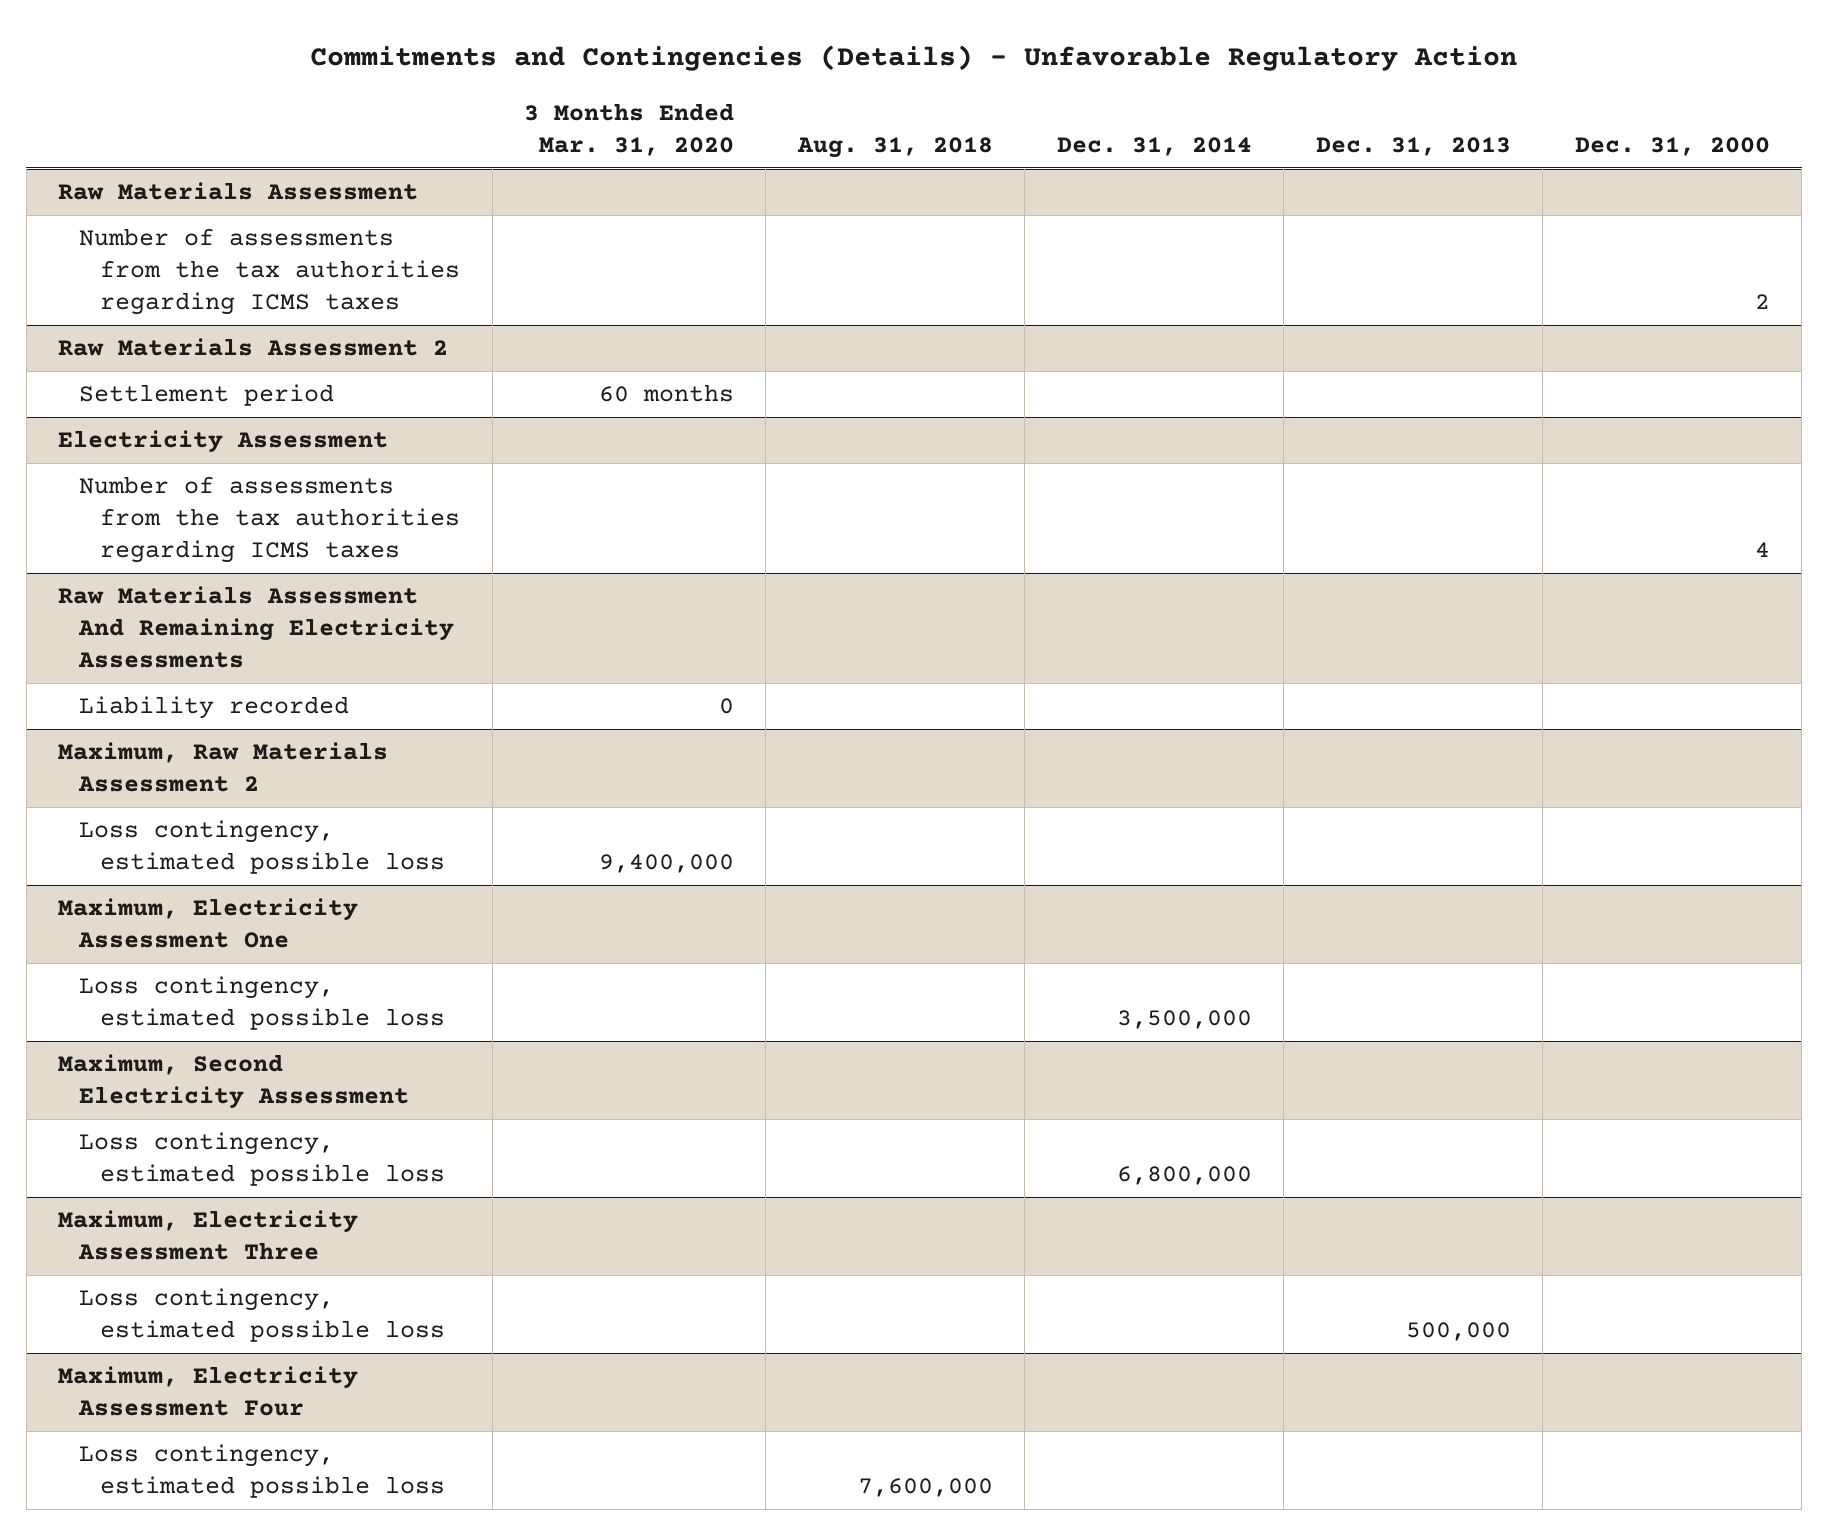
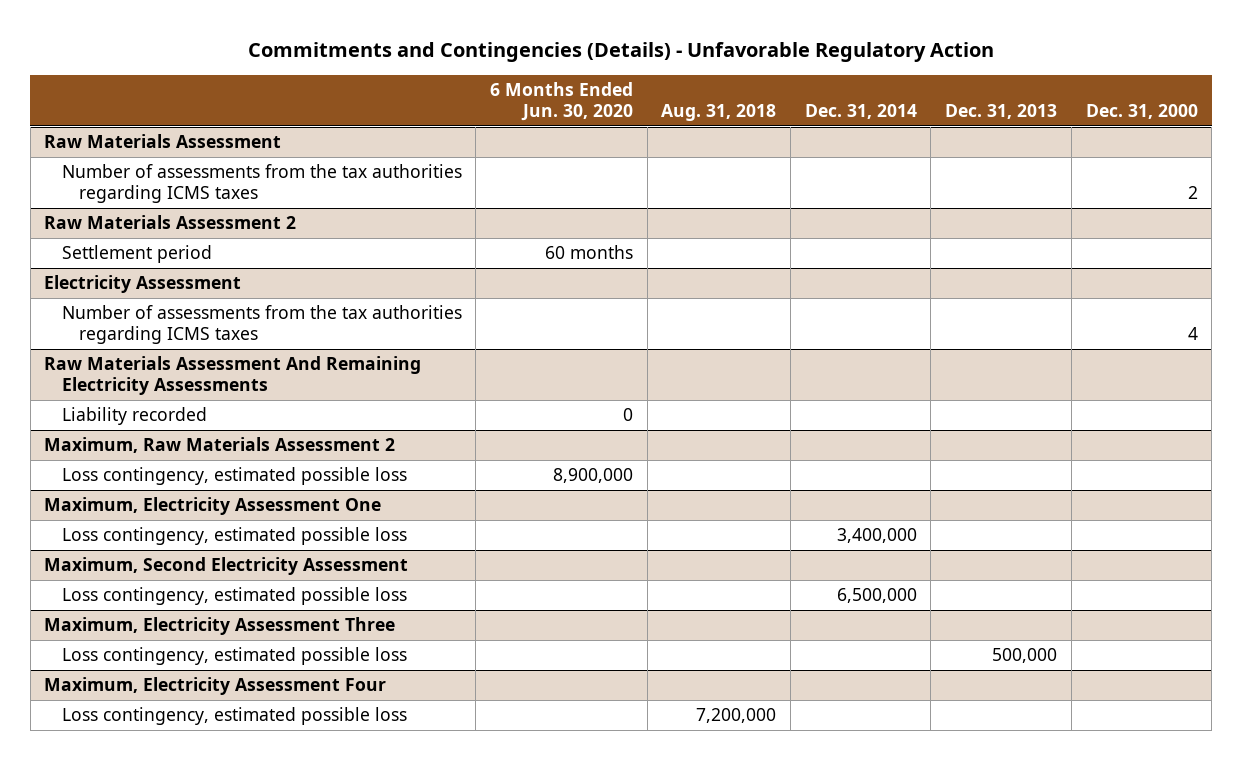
[523,103,734,157] 3 Months Ended Mar. 31, 2020 -> none
none -> [490,81,634,121] 6 Months Ended Jun. 30, 2020
[1116,1010,1252,1030] 3,500,000 -> [836,528,917,544] 3,400,000
[1116,1166,1252,1186] 6,800,000 -> [836,588,917,604] 6,500,000
[857,1478,993,1498] 7,600,000 -> [696,708,777,724] 7,200,000

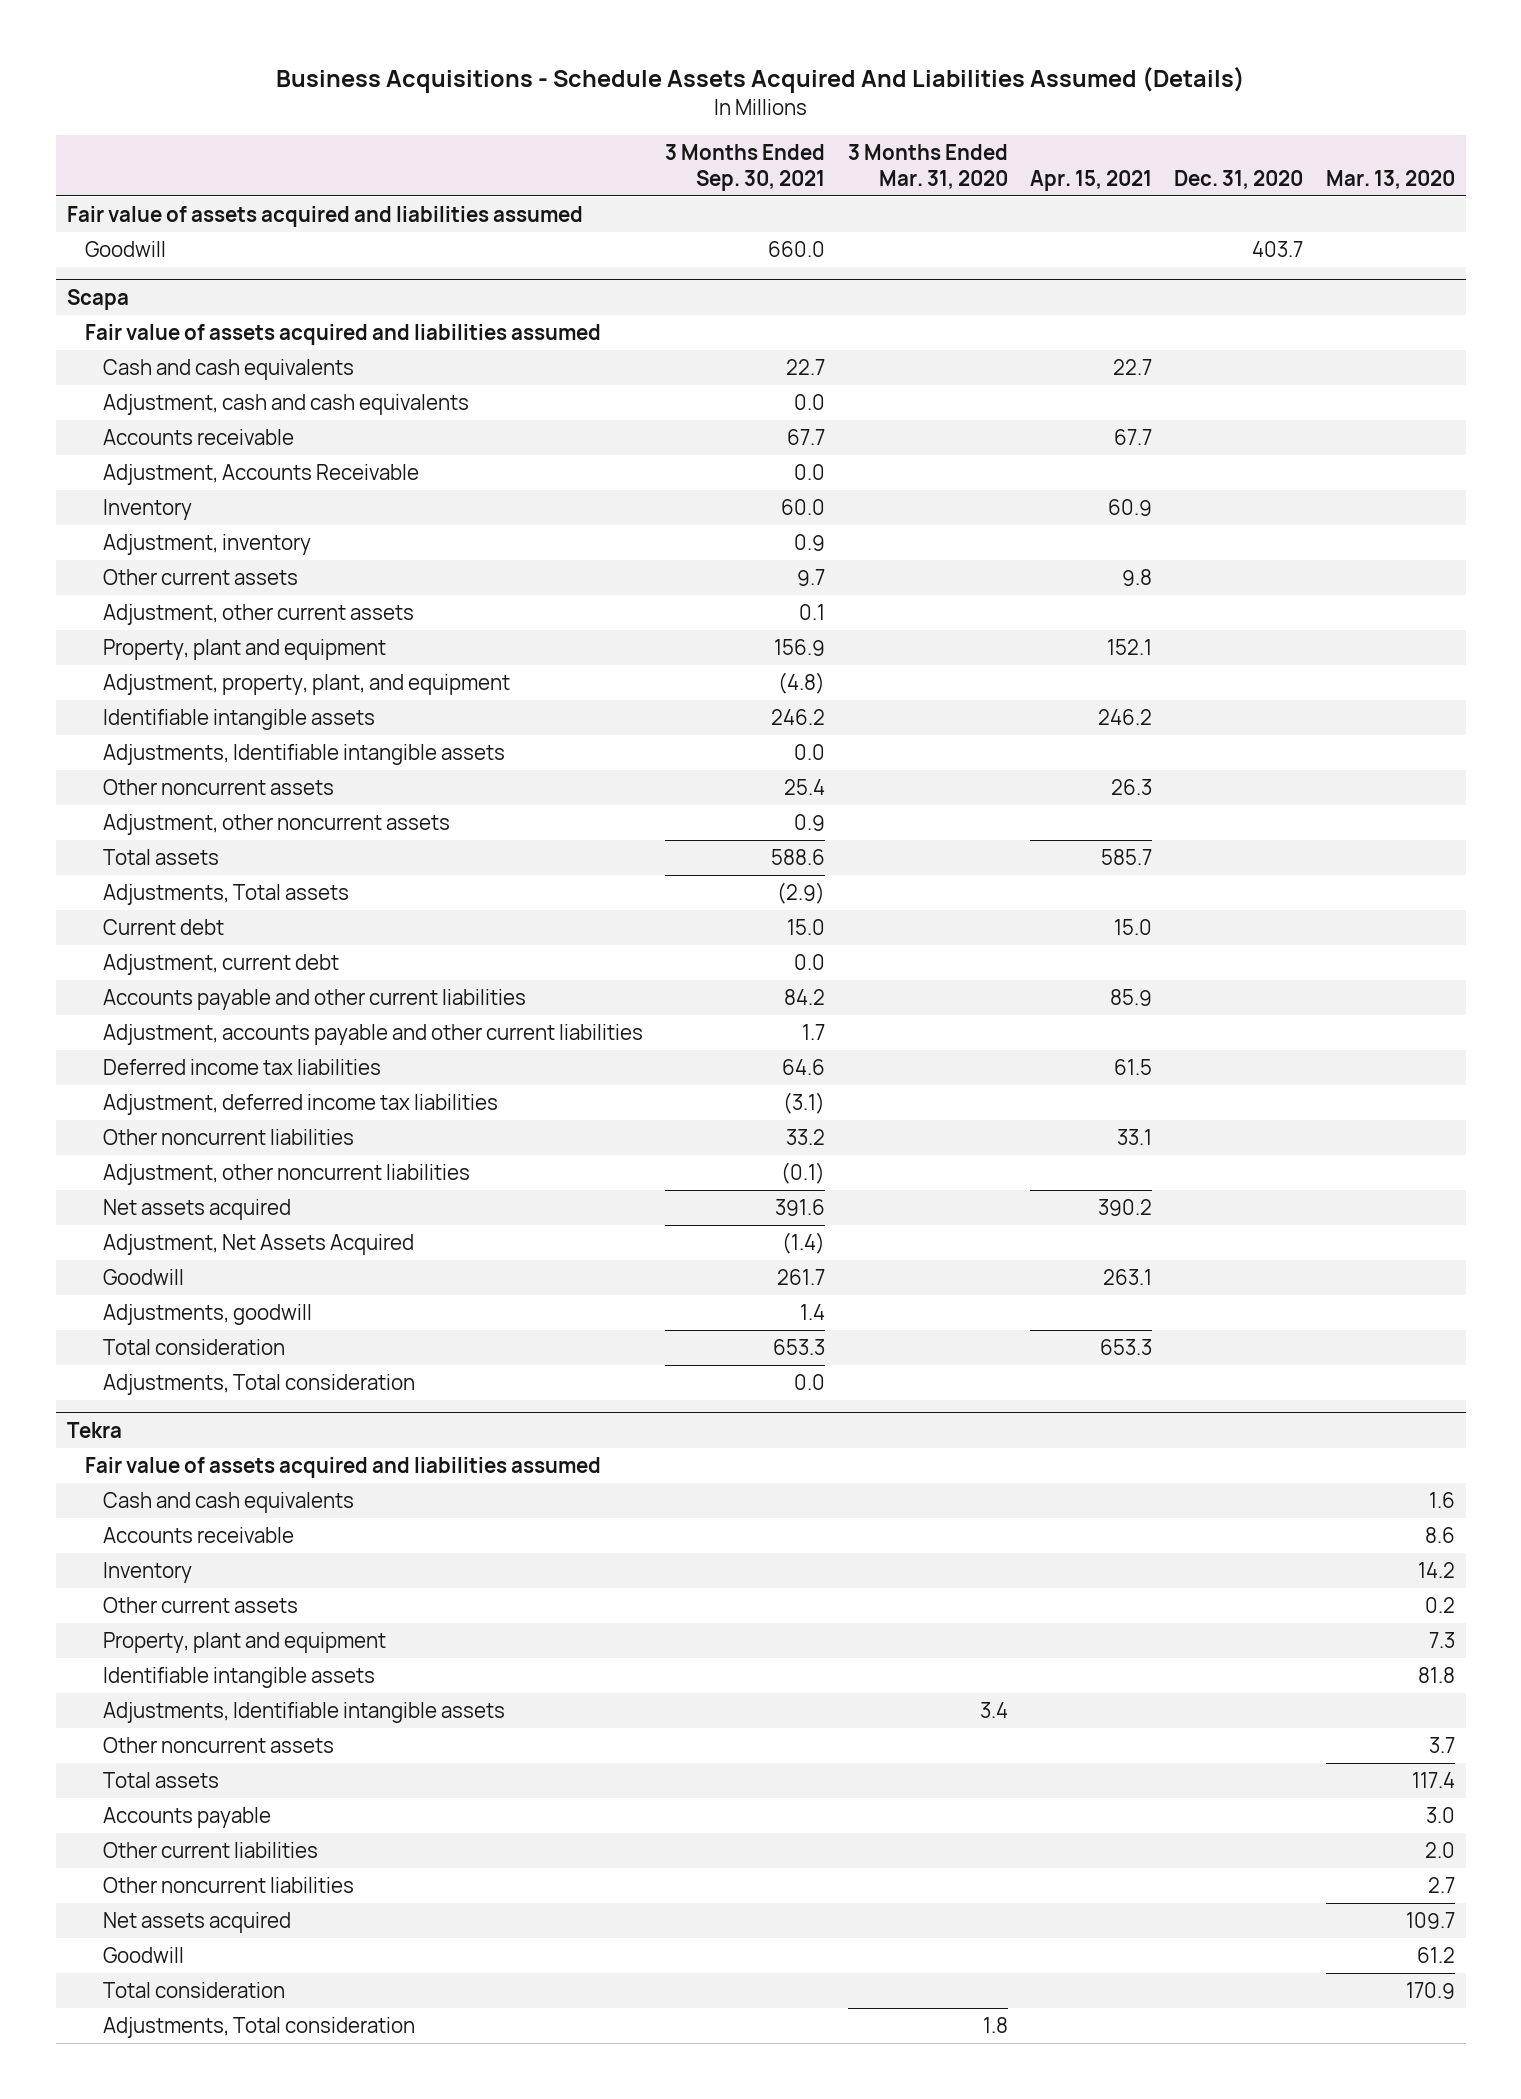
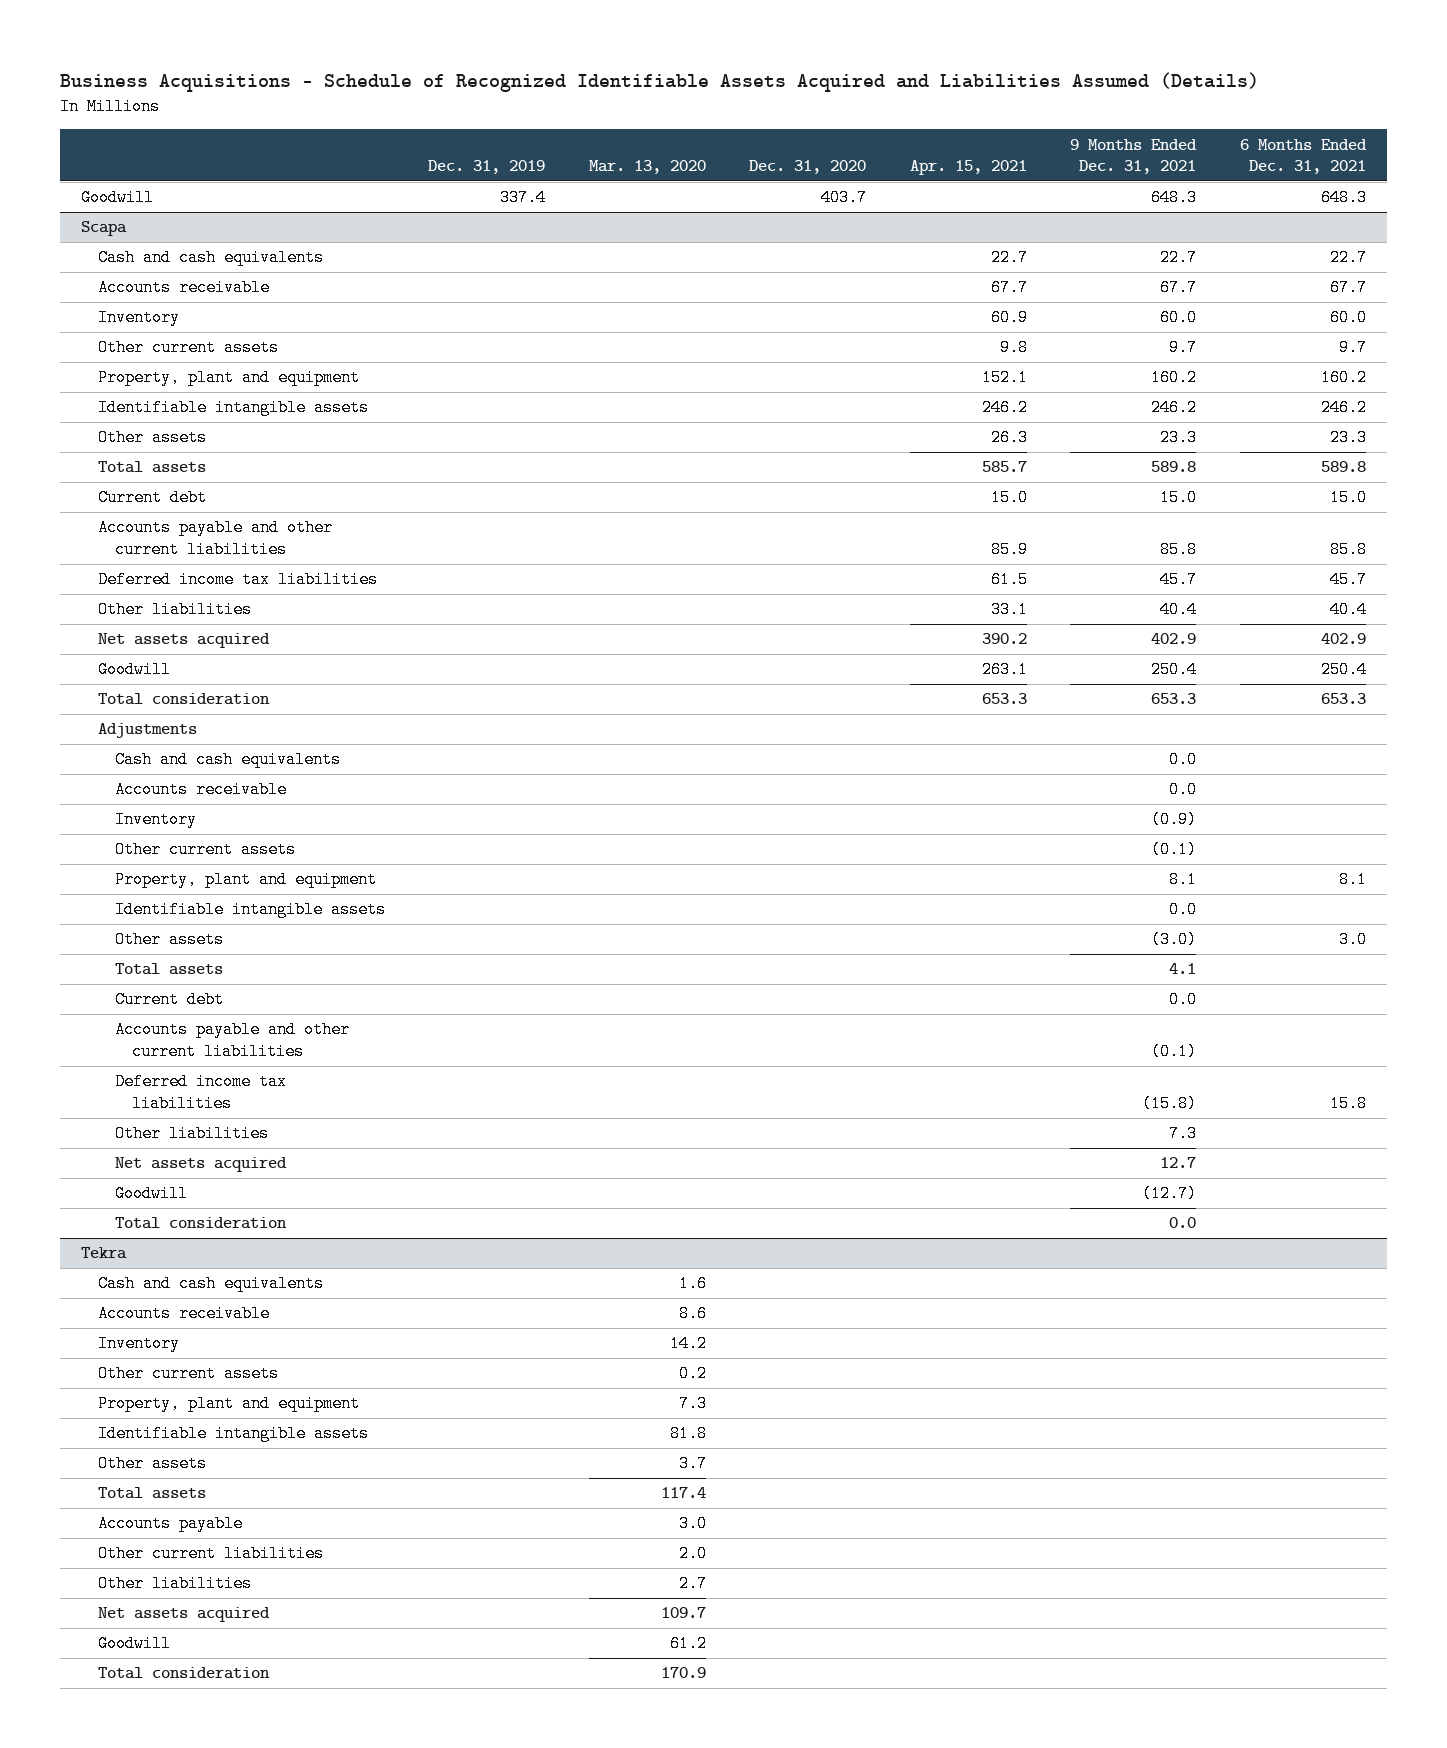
[275,67,1245,94] Business Acquisitions - Schedule Assets Acquired And Liabilities Assumed (Details) -> [59,72,1259,93] Business Acquisitions - Schedule of Recognized Identifiable Assets Acquired and Liabilities Assumed (Details)
[665,144,826,191] 3 Months Ended Sep. 30, 2021 -> none
[847,144,1008,189] 3 Months Ended Mar. 31, 2020 -> none
none -> [428,160,546,175] Dec. 31, 2019
none -> [1070,138,1198,175] 9 Months Ended Dec. 31, 2021
none -> [1239,138,1367,175] 6 Months Ended Dec. 31, 2021
[66,206,583,228] Fair value of assets acquired and liabilities assumed -> none
[84,324,601,346] Fair value of assets acquired and liabilities assumed -> none
[102,394,469,416] Adjustment, cash and cash equivalents -> none
[102,464,419,486] Adjustment, Accounts Receivable -> none
[102,534,311,556] Adjustment, inventory -> none
[102,604,414,626] Adjustment, other current assets -> none
[102,674,510,696] Adjustment, property, plant, and equipment -> none
[102,744,505,766] Adjustments, Identifiable intangible assets -> none
[102,814,450,836] Adjustment, other noncurrent assets -> none
[102,779,334,796] Other noncurrent assets -> [98,429,208,447] Other assets
[102,884,349,906] Adjustments, Total assets -> none
[102,954,339,976] Adjustment, current debt -> none
[102,1024,643,1046] Adjustment, accounts payable and other current liabilities -> none
[102,1094,498,1116] Adjustment, deferred income tax liabilities -> none
[102,1164,470,1186] Adjustment, other noncurrent liabilities -> none
[102,1129,354,1146] Other noncurrent liabilities -> [98,601,253,619] Other liabilities
[102,1234,414,1256] Adjustment, Net Assets Acquired -> none
[102,1304,312,1326] Adjustments, goodwill -> none
none -> [98,723,198,739] Adjustments
none -> [114,751,341,769] Cash and cash equivalents
none -> [114,781,287,799] Accounts receivable
none -> [114,811,197,829] Inventory
none -> [114,841,296,859] Other current assets
none -> [114,871,377,889] Property, plant and equipment
none -> [114,901,386,919] Identifiable intangible assets
none -> [114,931,224,949] Other assets
none -> [114,963,223,976] Total assets
none -> [114,991,224,1009] Current debt
none -> [114,1021,350,1061] Accounts payable and other current liabilities
none -> [114,1073,287,1113] Deferred income tax liabilities
none -> [114,1125,269,1143] Other liabilities
none -> [114,1157,287,1173] Net assets acquired
none -> [114,1185,188,1203] Goodwill
[102,1374,415,1396] Adjustments, Total consideration -> [114,1217,287,1230] Total consideration
[84,1457,601,1479] Fair value of assets acquired and liabilities assumed -> none
[102,1702,505,1724] Adjustments, Identifiable intangible assets -> none
[102,1737,334,1754] Other noncurrent assets -> [98,1455,208,1473] Other assets
[102,1877,354,1894] Other noncurrent liabilities -> [98,1575,253,1593] Other liabilities
[102,2017,415,2039] Adjustments, Total consideration -> none

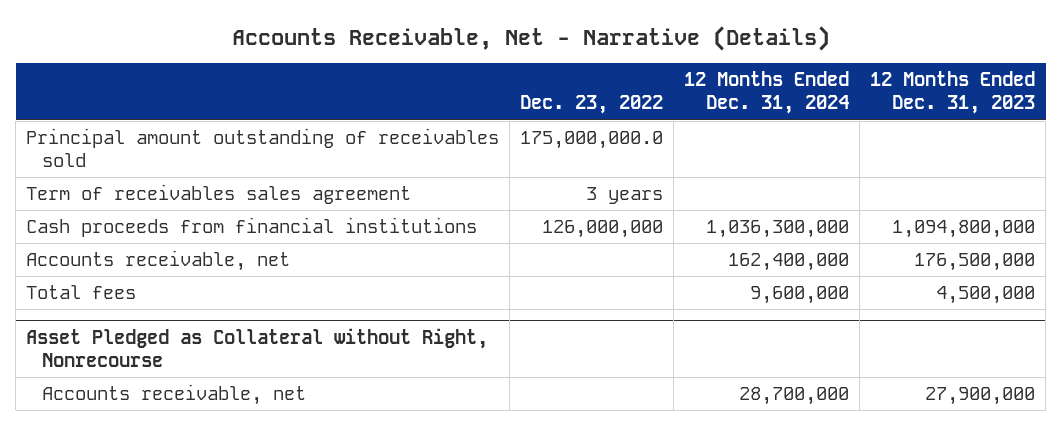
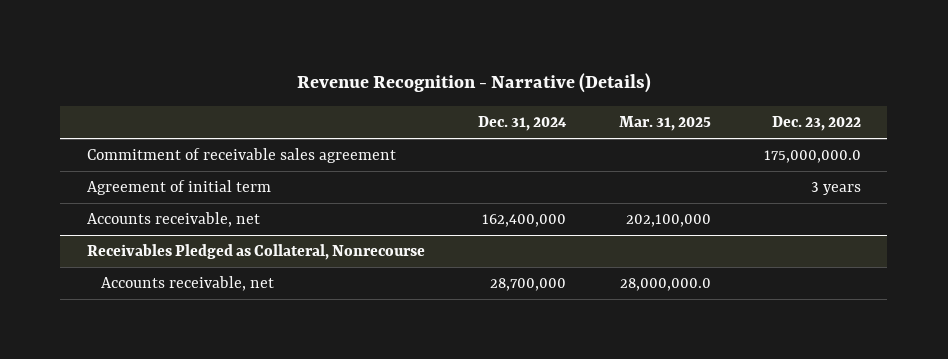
[231,25,830,51] Accounts Receivable, Net - Narrative (Details) -> [296,73,651,94] Revenue Recognition - Narrative (Details)
[684,71,850,115] 12 Months Ended Dec. 31, 2024 -> none
[870,71,1036,115] 12 Months Ended Dec. 31, 2023 -> none
none -> [477,115,567,131] Dec. 31, 2024
none -> [618,115,711,131] Mar. 31, 2025
[26,217,478,238] Cash proceeds from financial institutions -> none
[26,128,500,168] Principal amount outstanding of receivables sold -> [86,148,396,164] Commitment of receivable sales agreement
[26,184,412,205] Term of receivables sales agreement -> [86,180,271,196] Agreement of initial term
[26,285,137,300] Total fees -> none
[26,327,489,367] Asset Pledged as Collateral without Right, Nonrecourse -> [86,244,425,261] Receivables Pledged as Collateral, Nonrecourse

